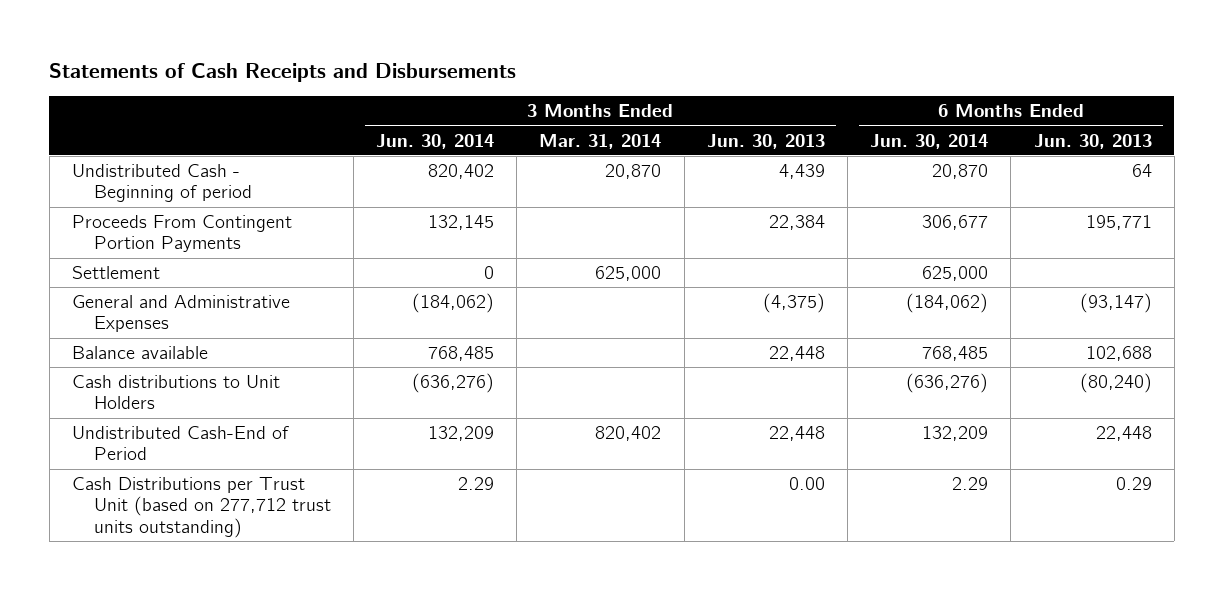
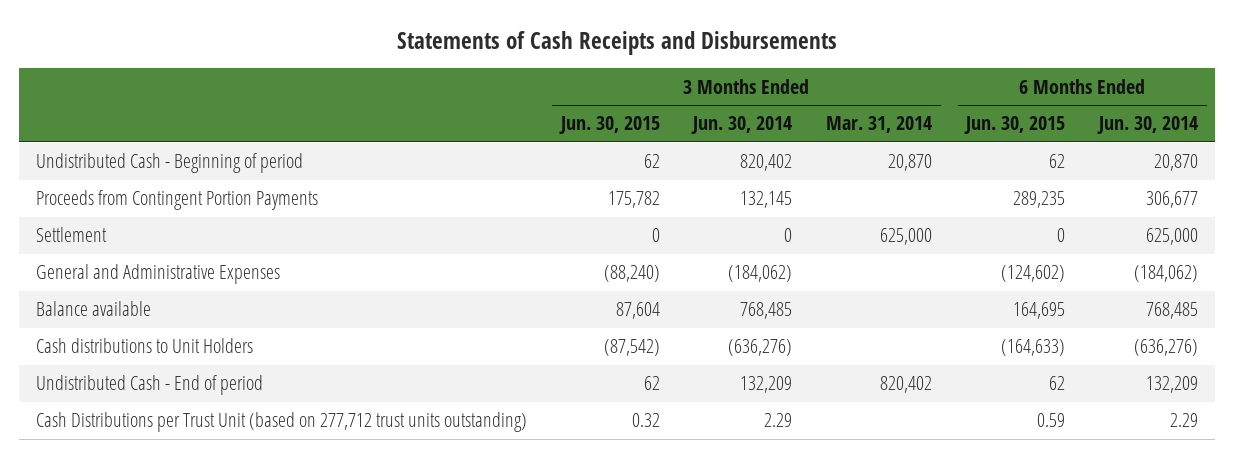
[706,133,825,149] Jun. 30, 2013 -> none
[1033,133,1152,149] Jun. 30, 2013 -> none
none -> [558,116,660,135] Jun. 30, 2015
none -> [964,116,1066,135] Jun. 30, 2015
[71,215,292,253] Proceeds From Contingent Portion Payments -> [35,190,318,211] Proceeds from Contingent Portion Payments
[71,426,289,461] Undistributed Cash-End of Period -> [35,375,263,396] Undistributed Cash - End of period

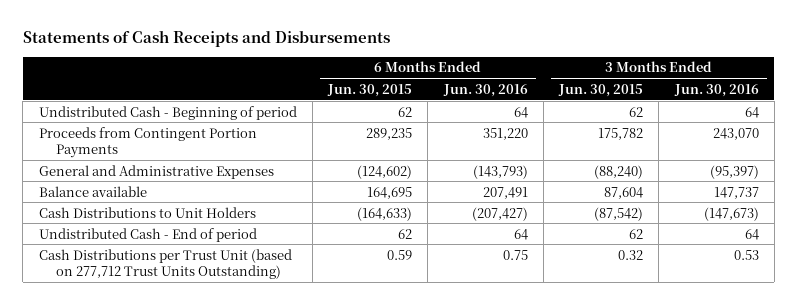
[691,116,793,135] Jun. 30, 2014 -> none
[826,116,933,134] Mar. 31, 2014 -> none
[1097,116,1199,135] Jun. 30, 2014 -> none
none -> [442,83,528,97] Jun. 30, 2016
none -> [673,83,759,97] Jun. 30, 2016
[35,227,107,243] Settlement -> none
[35,338,253,354] Cash distributions to Unit Holders -> [38,206,256,218] Cash Distributions to Unit Holders
[35,412,527,433] Cash Distributions per Trust Unit (based on 277,712 trust units outstanding) -> [38,248,292,280] Cash Distributions per Trust Unit (based on 277,712 Trust Units Outstanding)

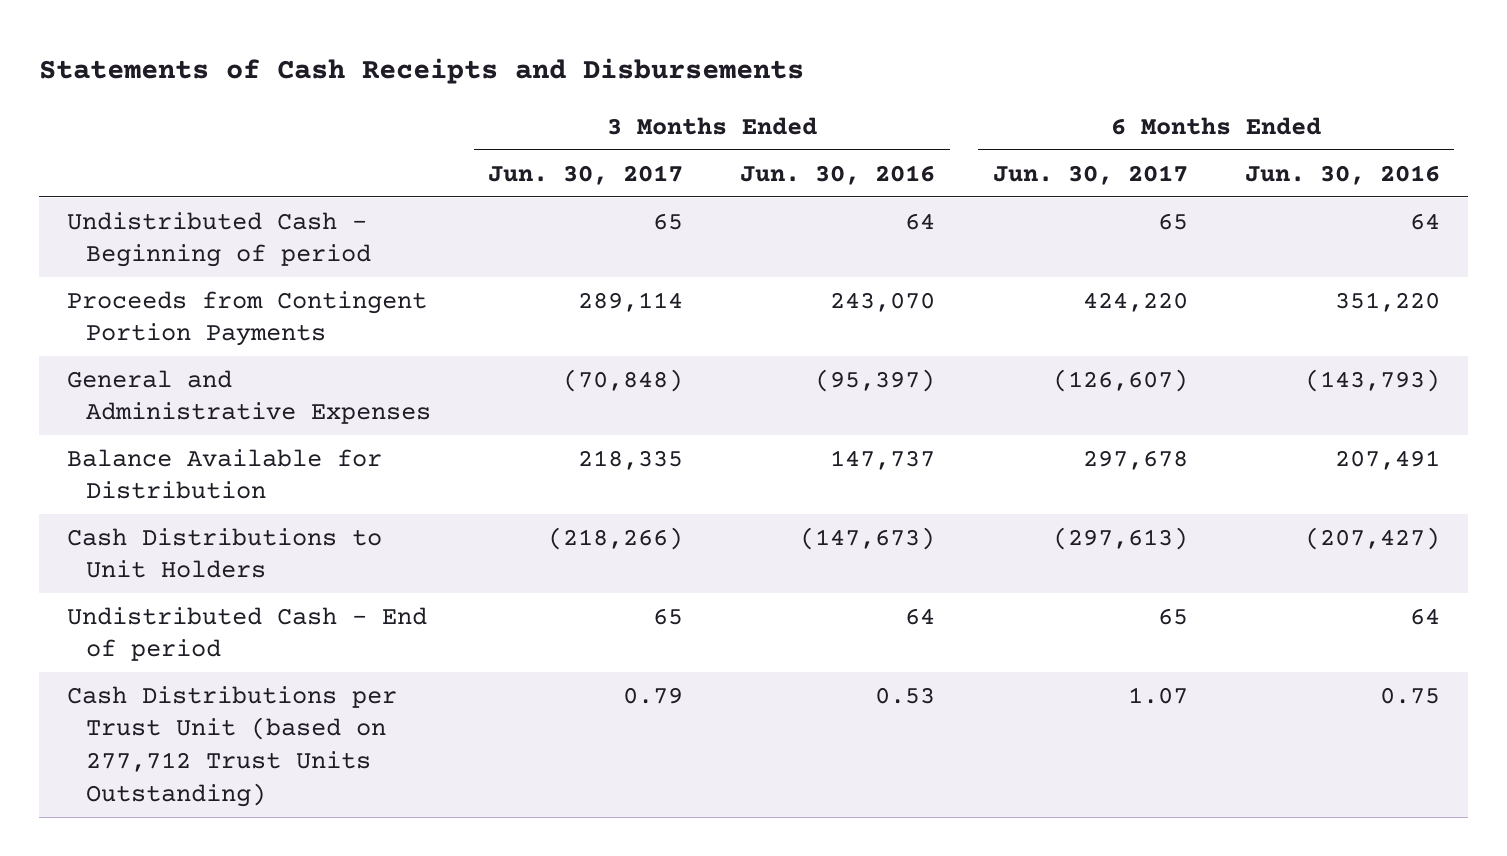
[327,83,413,97] Jun. 30, 2015 -> none
[558,83,644,97] Jun. 30, 2015 -> none
none -> [488,164,684,185] Jun. 30, 2017
none -> [992,164,1188,185] Jun. 30, 2017
[38,185,147,197] Balance available -> [67,448,383,500] Balance Available for Distribution

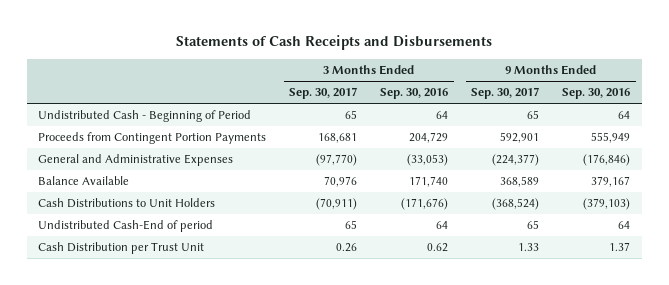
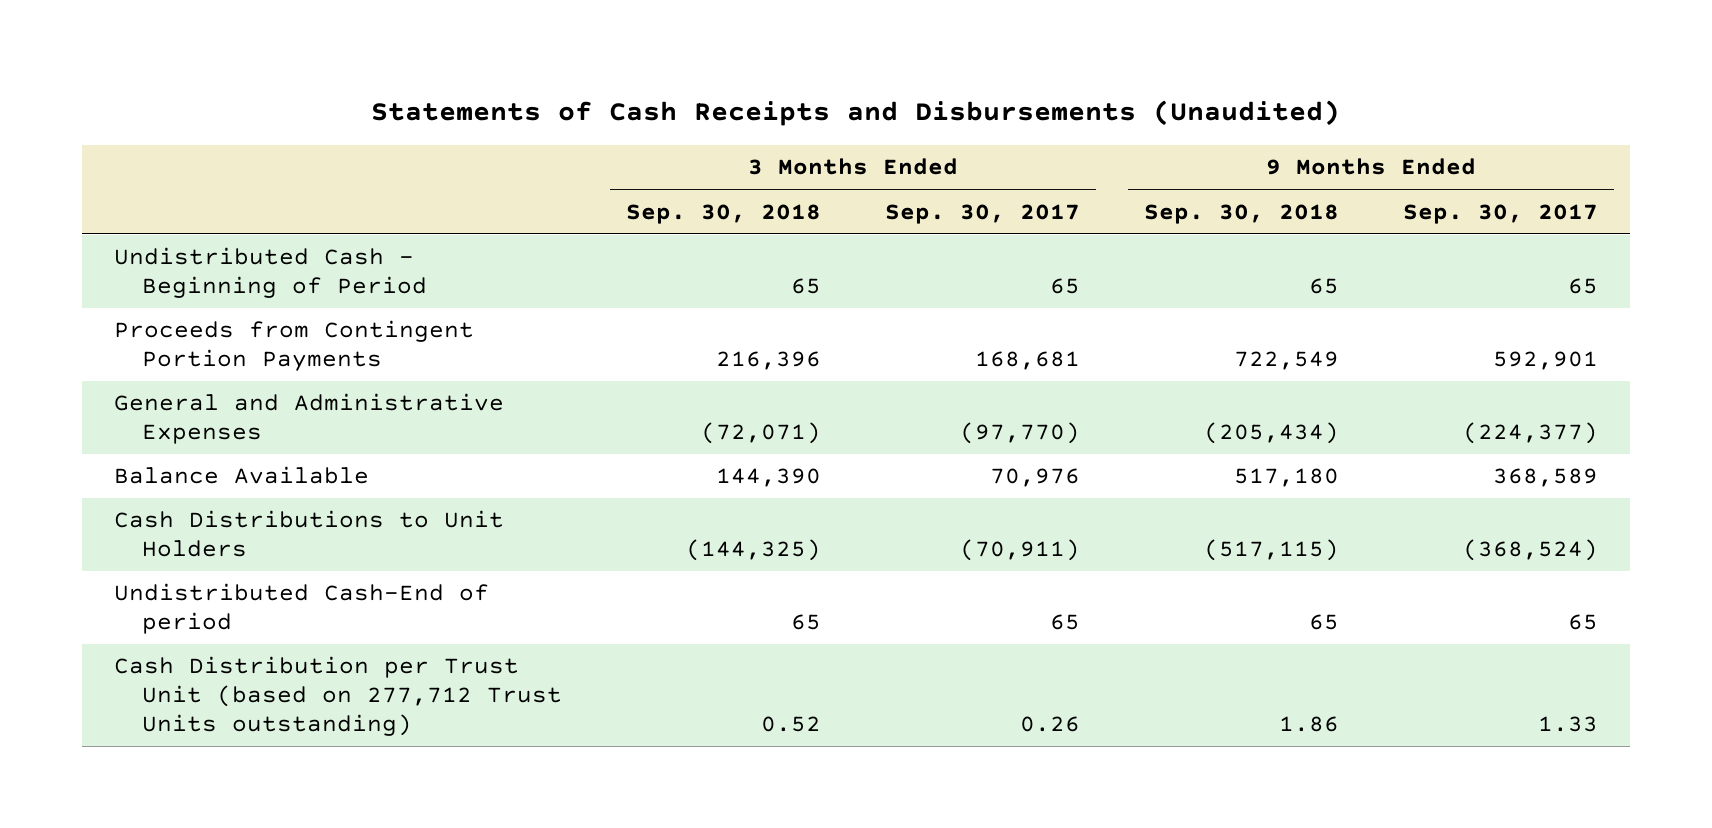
[176,35,493,51] Statements of Cash Receipts and Disbursements -> [370,100,1340,127] Statements of Cash Receipts and Disbursements (Unaudited)
[380,88,449,100] Sep. 30, 2016 -> none
[562,88,631,100] Sep. 30, 2016 -> none
none -> [625,203,821,224] Sep. 30, 2018
none -> [1143,203,1339,224] Sep. 30, 2018
[38,242,205,255] Cash Distribution per Trust Unit -> [114,656,562,736] Cash Distribution per Trust Unit (based on 277,712 Trust Units outstanding)

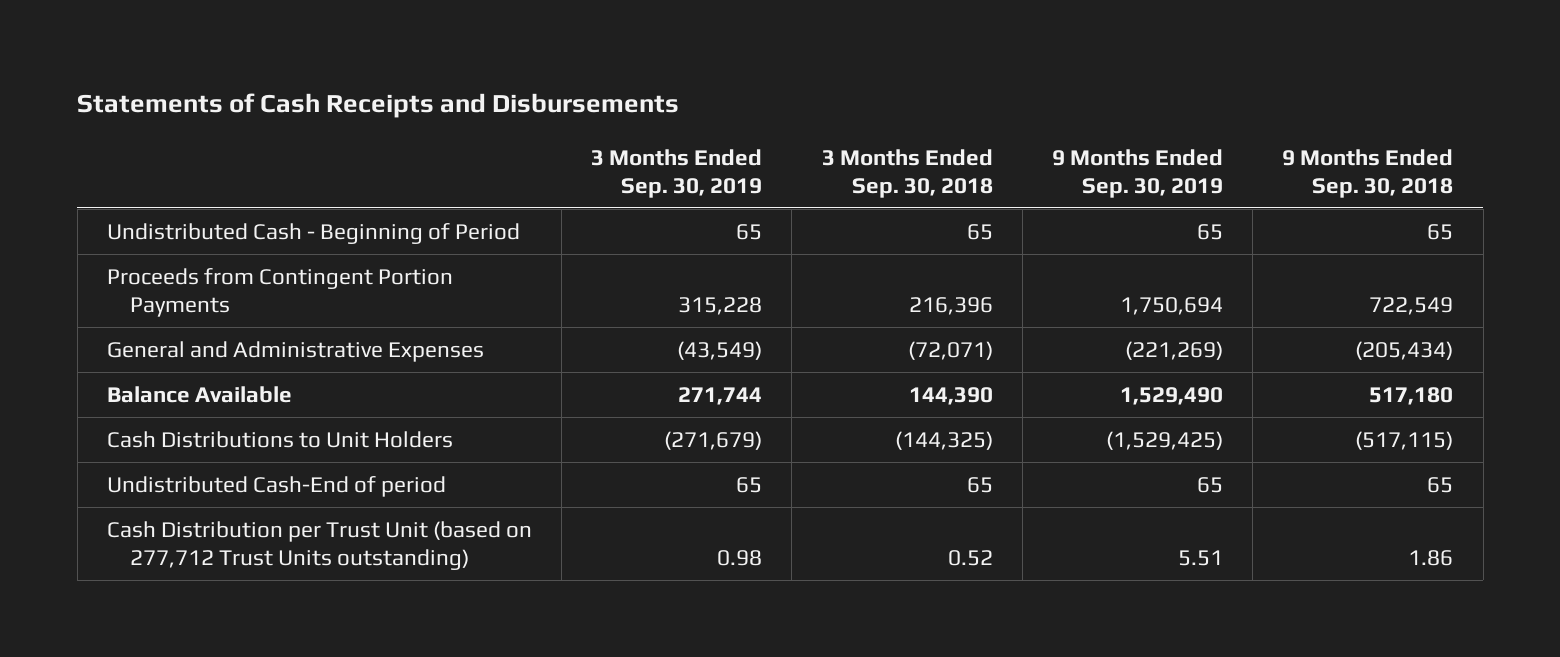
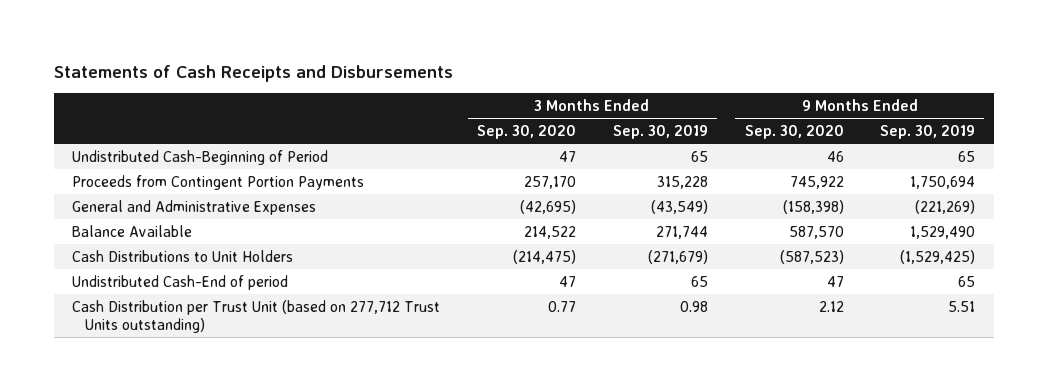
[821,148,993,198] 3 Months Ended Sep. 30, 2018 -> none
[1282,148,1454,198] 9 Months Ended Sep. 30, 2018 -> none
none -> [476,125,576,140] Sep. 30, 2020
none -> [744,125,844,140] Sep. 30, 2020
[106,222,520,244] Undistributed Cash - Beginning of Period -> [72,149,329,165] Undistributed Cash-Beginning of Period

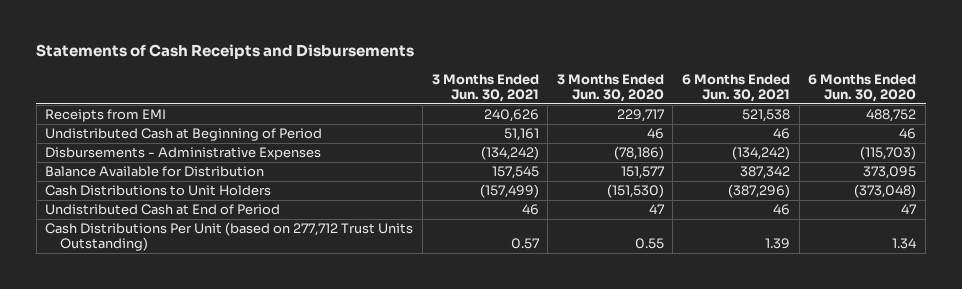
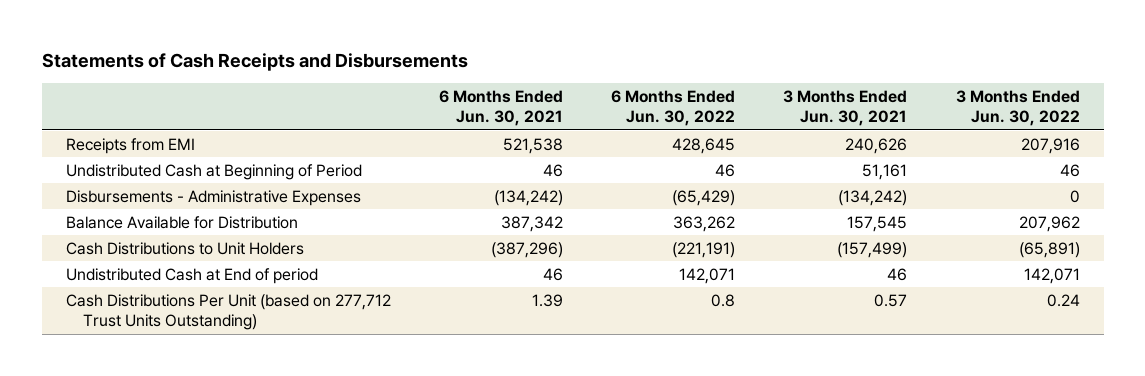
[556,73,664,102] 3 Months Ended Jun. 30, 2020 -> none
[808,73,917,102] 6 Months Ended Jun. 30, 2020 -> none
none -> [611,89,736,127] 6 Months Ended Jun. 30, 2022
none -> [955,89,1080,127] 3 Months Ended Jun. 30, 2022
[45,204,281,216] Undistributed Cash at End of Period -> [65,267,318,284] Undistributed Cash at End of period

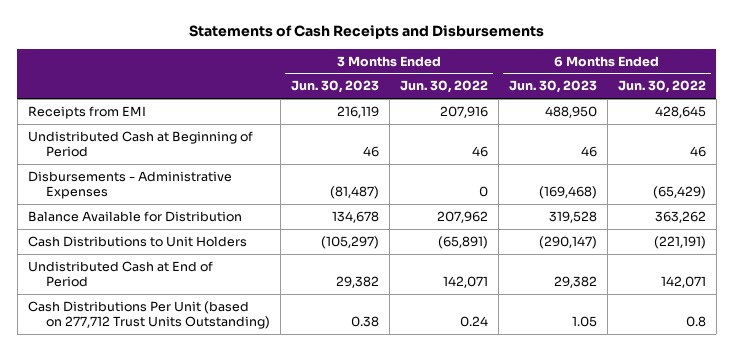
[439,89,564,127] 6 Months Ended Jun. 30, 2021 -> none
[783,89,908,127] 3 Months Ended Jun. 30, 2021 -> none
none -> [290,80,379,94] Jun. 30, 2023
none -> [508,80,597,94] Jun. 30, 2023
[65,267,318,284] Undistributed Cash at End of period -> [27,260,213,288] Undistributed Cash at End of Period

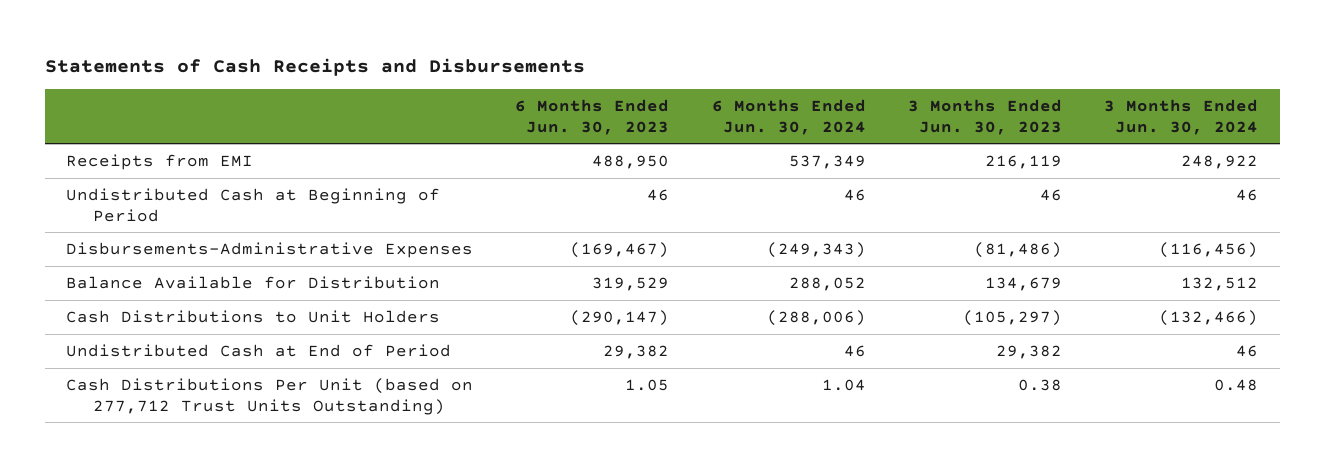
[399,80,488,94] Jun. 30, 2022 -> none
[617,80,706,94] Jun. 30, 2022 -> none
none -> [711,99,866,135] 6 Months Ended Jun. 30, 2024
none -> [1104,99,1259,135] 3 Months Ended Jun. 30, 2024
[27,170,232,200] Disbursements - Administrative Expenses -> [65,242,473,259] Disbursements-Administrative Expenses
[329,186,379,200] (81,487) -> [974,242,1063,259] (81,486)
[538,186,597,200] (169,468) -> [570,242,670,259] (169,467)
[331,210,379,223] 134,678 -> [985,277,1063,292] 134,679
[548,210,597,223] 319,528 -> [592,277,670,292] 319,529

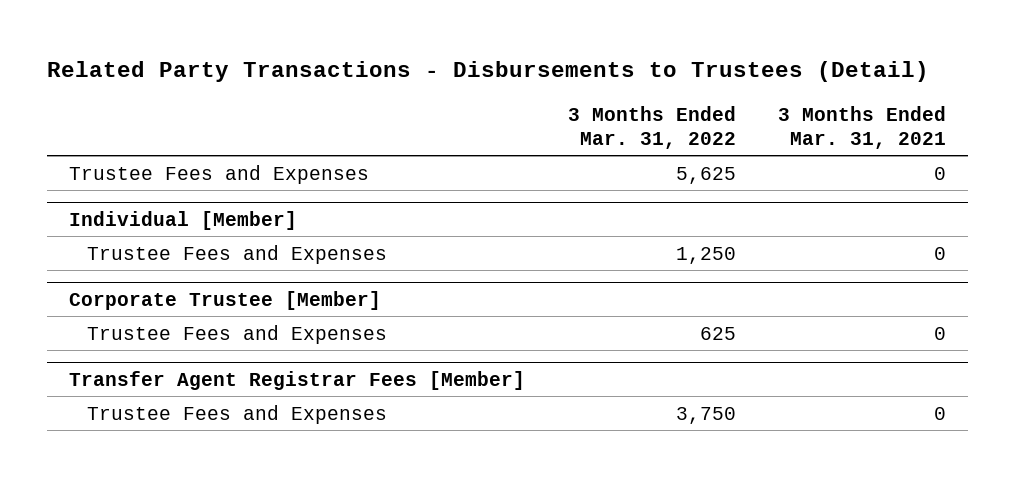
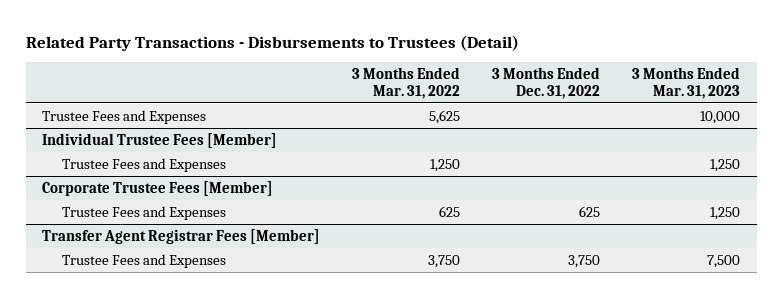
[778,105,947,149] 3 Months Ended Mar. 31, 2021 -> none
none -> [492,67,601,100] 3 Months Ended Dec. 31, 2022
none -> [632,67,741,100] 3 Months Ended Mar. 31, 2023
[68,210,297,230] Individual [Member] -> [41,132,277,148] Individual Trustee Fees [Member]
[68,290,381,310] Corporate Trustee [Member] -> [41,180,273,196] Corporate Trustee Fees [Member]

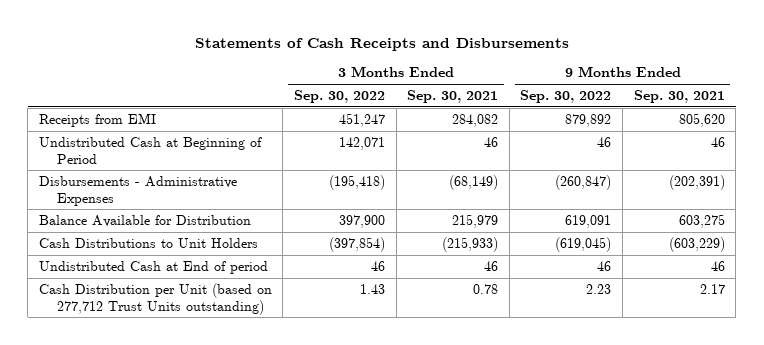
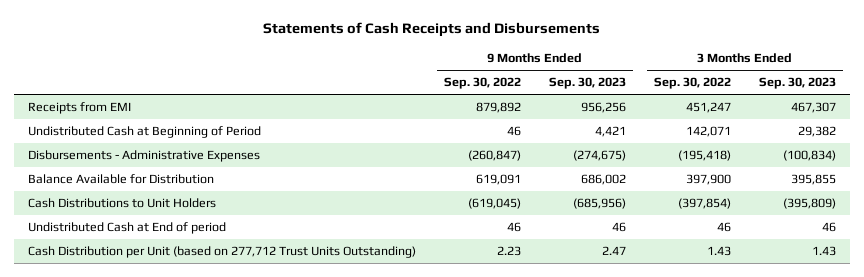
[407,90,499,104] Sep. 30, 2021 -> none
[633,90,725,104] Sep. 30, 2021 -> none
none -> [548,77,626,90] Sep. 30, 2023
none -> [758,77,836,90] Sep. 30, 2023
[38,282,272,315] Cash Distribution per Unit (based on 277,712 Trust Units outstanding) -> [27,246,416,259] Cash Distribution per Unit (based on 277,712 Trust Units Outstanding)

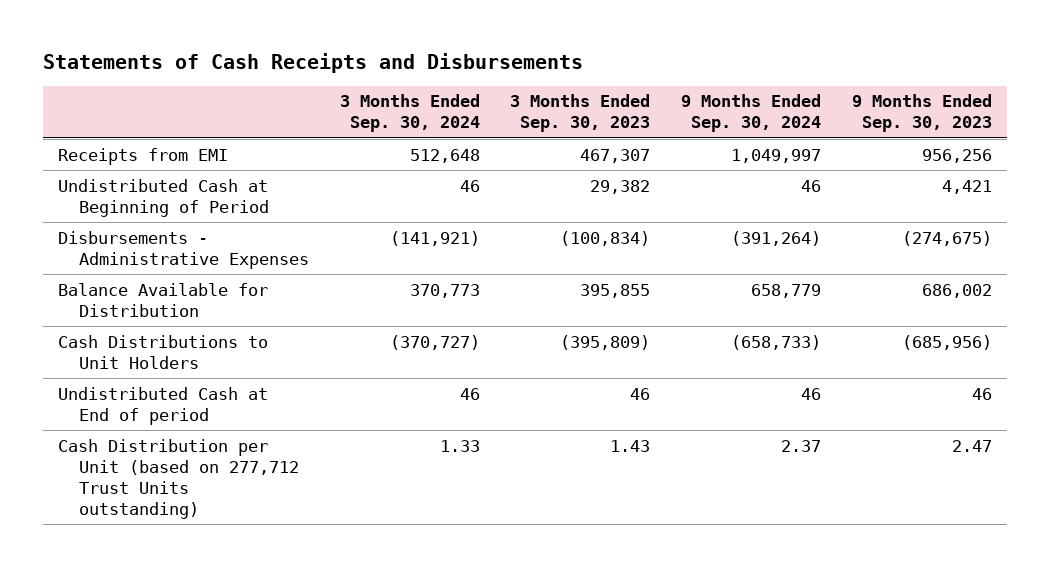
[443,77,521,90] Sep. 30, 2022 -> none
[653,77,731,90] Sep. 30, 2022 -> none
none -> [339,94,480,133] 3 Months Ended Sep. 30, 2024
none -> [680,94,821,133] 9 Months Ended Sep. 30, 2024
[27,246,416,259] Cash Distribution per Unit (based on 277,712 Trust Units Outstanding) -> [58,438,299,520] Cash Distribution per Unit (based on 277,712 Trust Units outstanding)

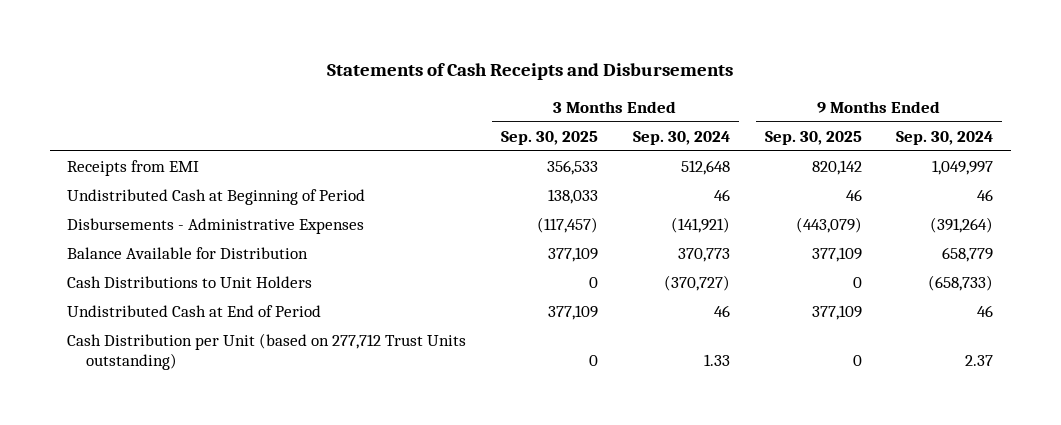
[510,94,651,133] 3 Months Ended Sep. 30, 2023 -> none
[851,94,992,133] 9 Months Ended Sep. 30, 2023 -> none
none -> [501,130,599,145] Sep. 30, 2025
none -> [764,130,862,145] Sep. 30, 2025
[58,386,269,425] Undistributed Cash at End of period -> [67,305,322,318] Undistributed Cash at End of Period

